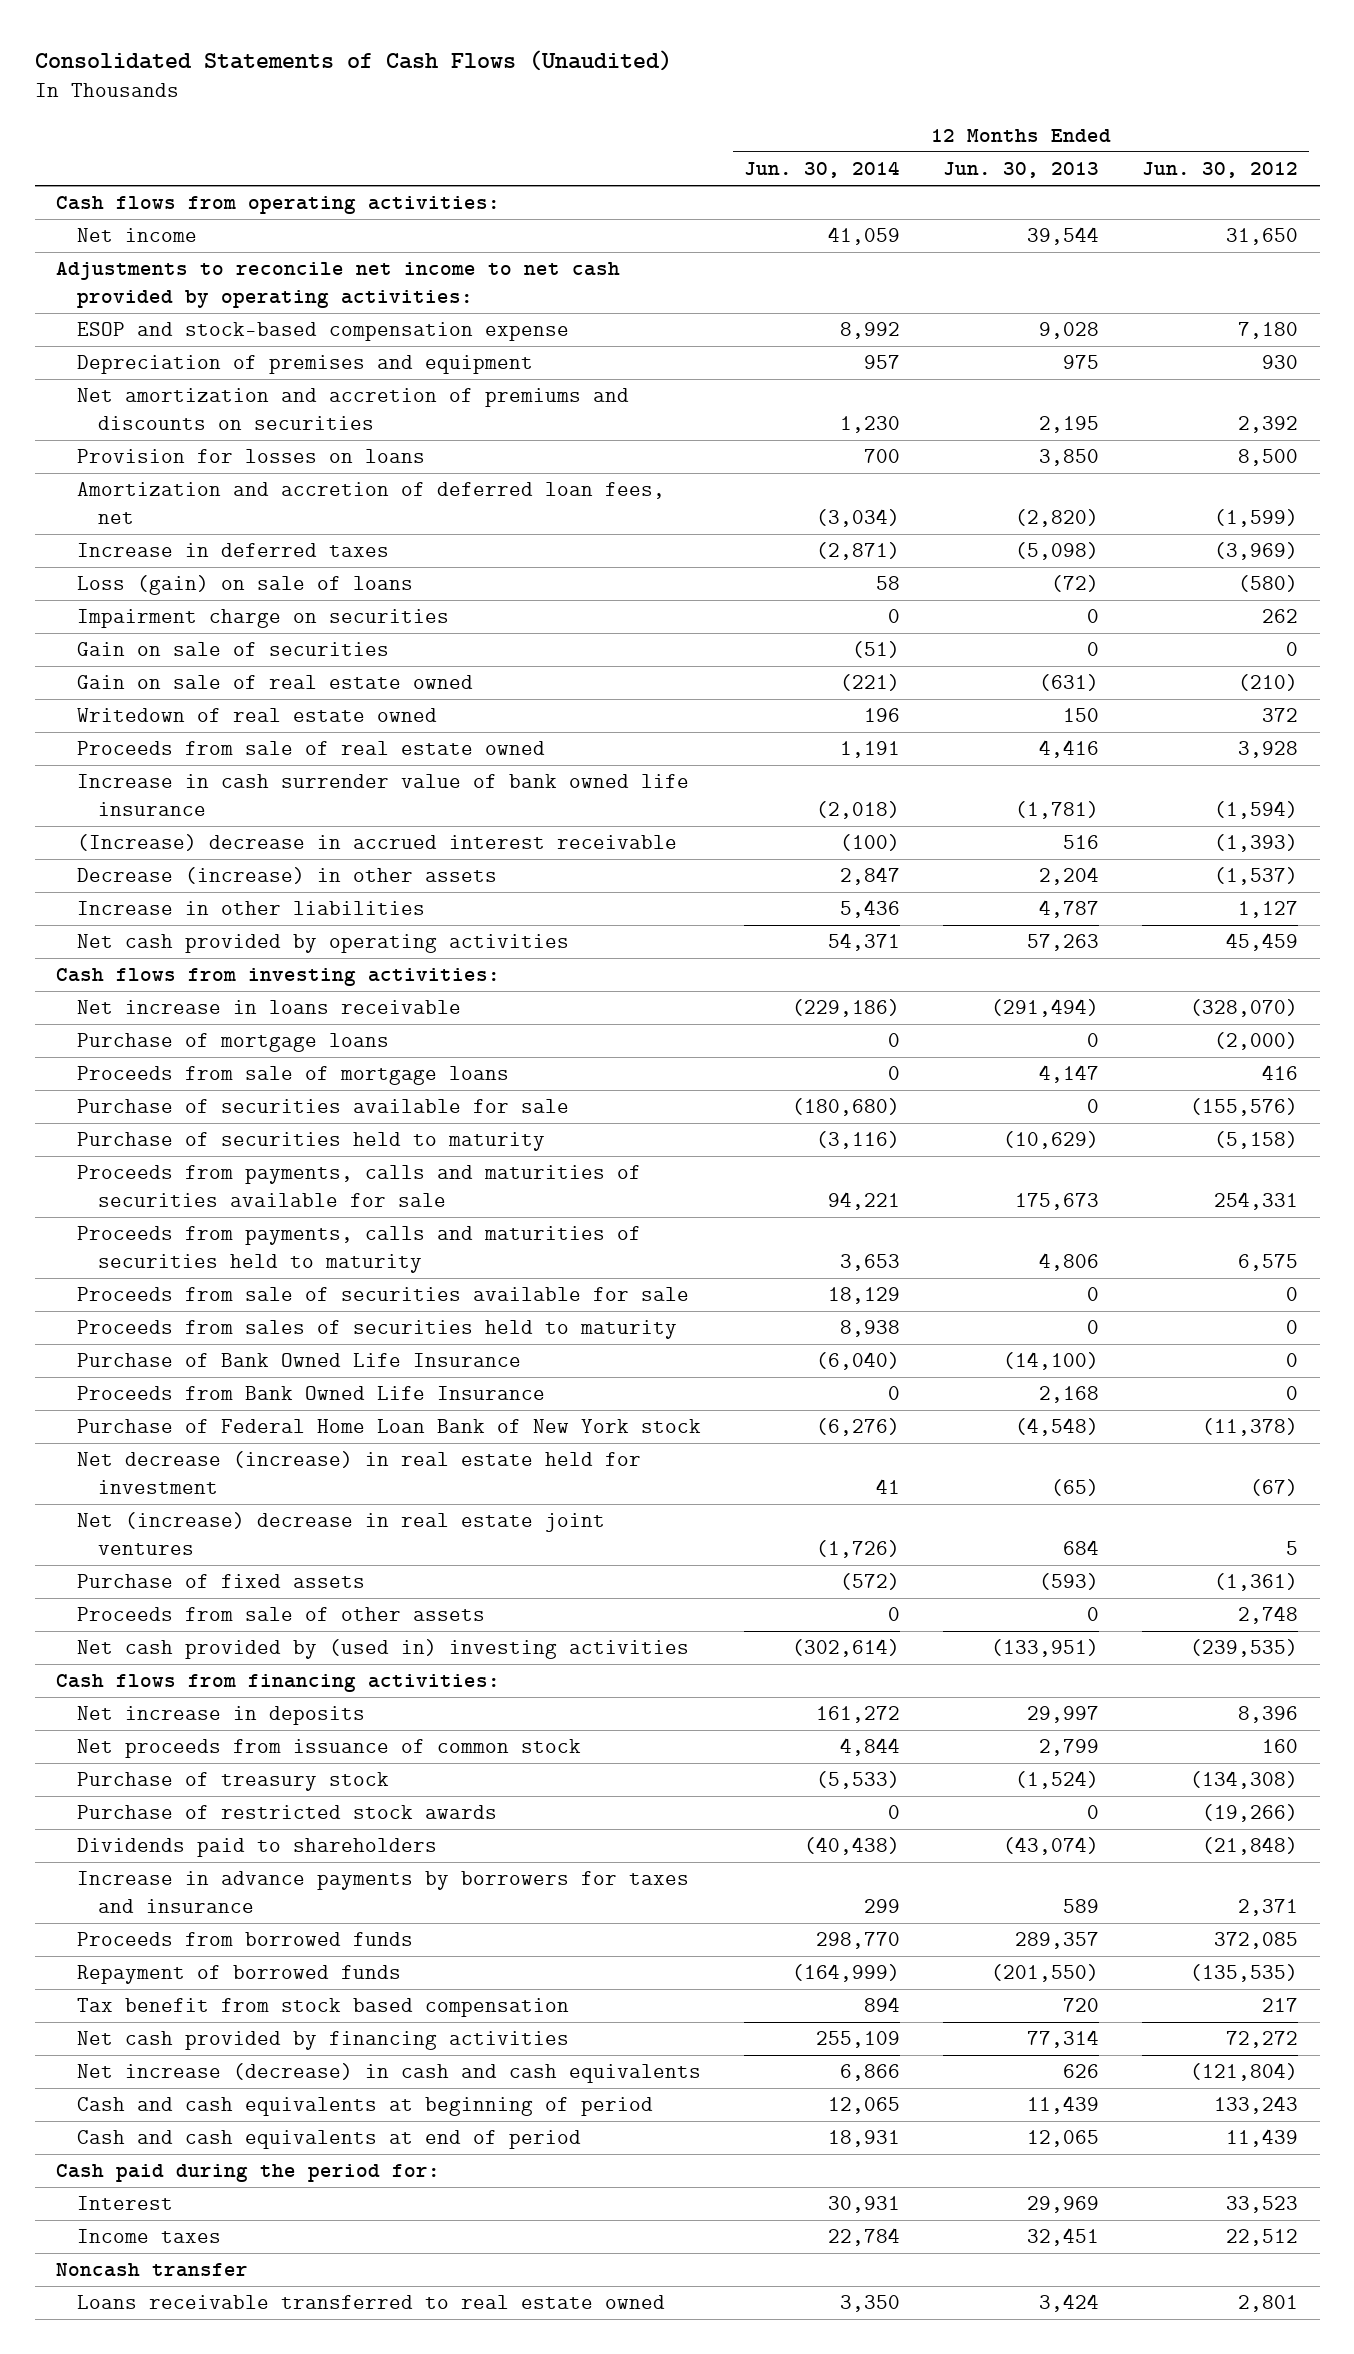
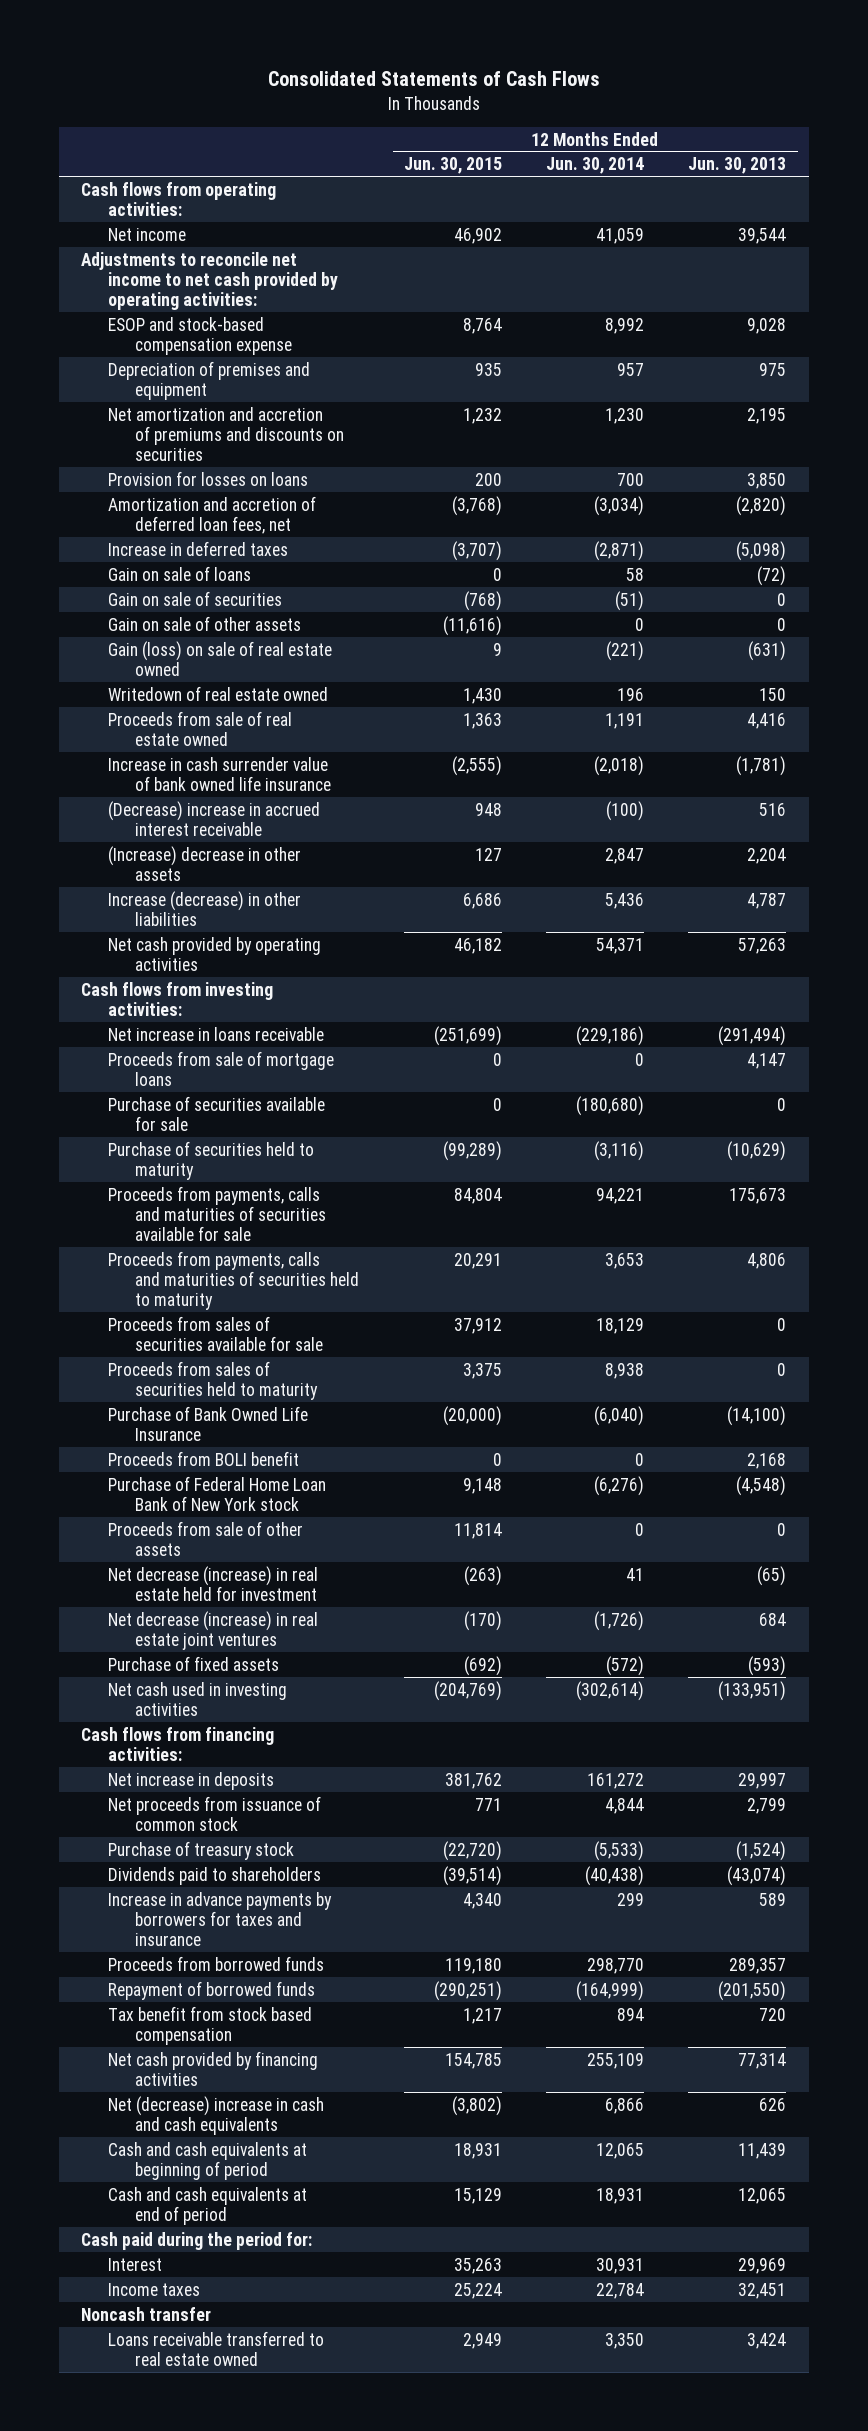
[34,50,672,72] Consolidated Statements of Cash Flows (Unaudited) -> [267,71,600,87] Consolidated Statements of Cash Flows
[1142,162,1299,179] Jun. 30, 2012 -> none
none -> [403,157,502,175] Jun. 30, 2015
[76,609,449,629] Impairment charge on securities -> none
[76,575,413,596] Loss (gain) on sale of loans -> [108,565,252,581] Gain on sale of loans
none -> [108,615,302,631] Gain on sale of other assets
[76,675,473,690] Gain on sale of real estate owned -> [108,640,333,676] Gain (loss) on sale of real estate owned
[76,834,677,852] (Increase) decrease in accrued interest receivable -> [108,800,321,836] (Decrease) increase in accrued interest receivable
[76,867,497,885] Decrease (increase) in other assets -> [108,845,302,881] (Increase) decrease in other assets
[76,901,425,916] Increase in other liabilities -> [108,890,302,926] Increase (decrease) in other liabilities
[76,1033,389,1053] Purchase of mortgage loans -> none
[76,1287,689,1302] Proceeds from sale of securities available for sale -> [108,1315,324,1351] Proceeds from sales of securities available for sale
[76,1386,545,1401] Proceeds from Bank Owned Life Insurance -> [108,1450,300,1466] Proceeds from BOLI benefit
[76,1607,485,1622] Proceeds from sale of other assets -> [108,1520,304,1556] Proceeds from sale of other assets
[76,1512,605,1555] Net (increase) decrease in real estate joint ventures -> [108,1610,319,1650] Net decrease (increase) in real estate joint ventures
[76,1639,689,1660] Net cash provided by (used in) investing activities -> [108,1681,288,1716] Net cash used in investing activities
[76,1805,497,1820] Purchase of restricted stock awards -> none
[76,2063,701,2084] Net increase (decrease) in cash and cash equivalents -> [108,2095,325,2135] Net (decrease) increase in cash and cash equivalents

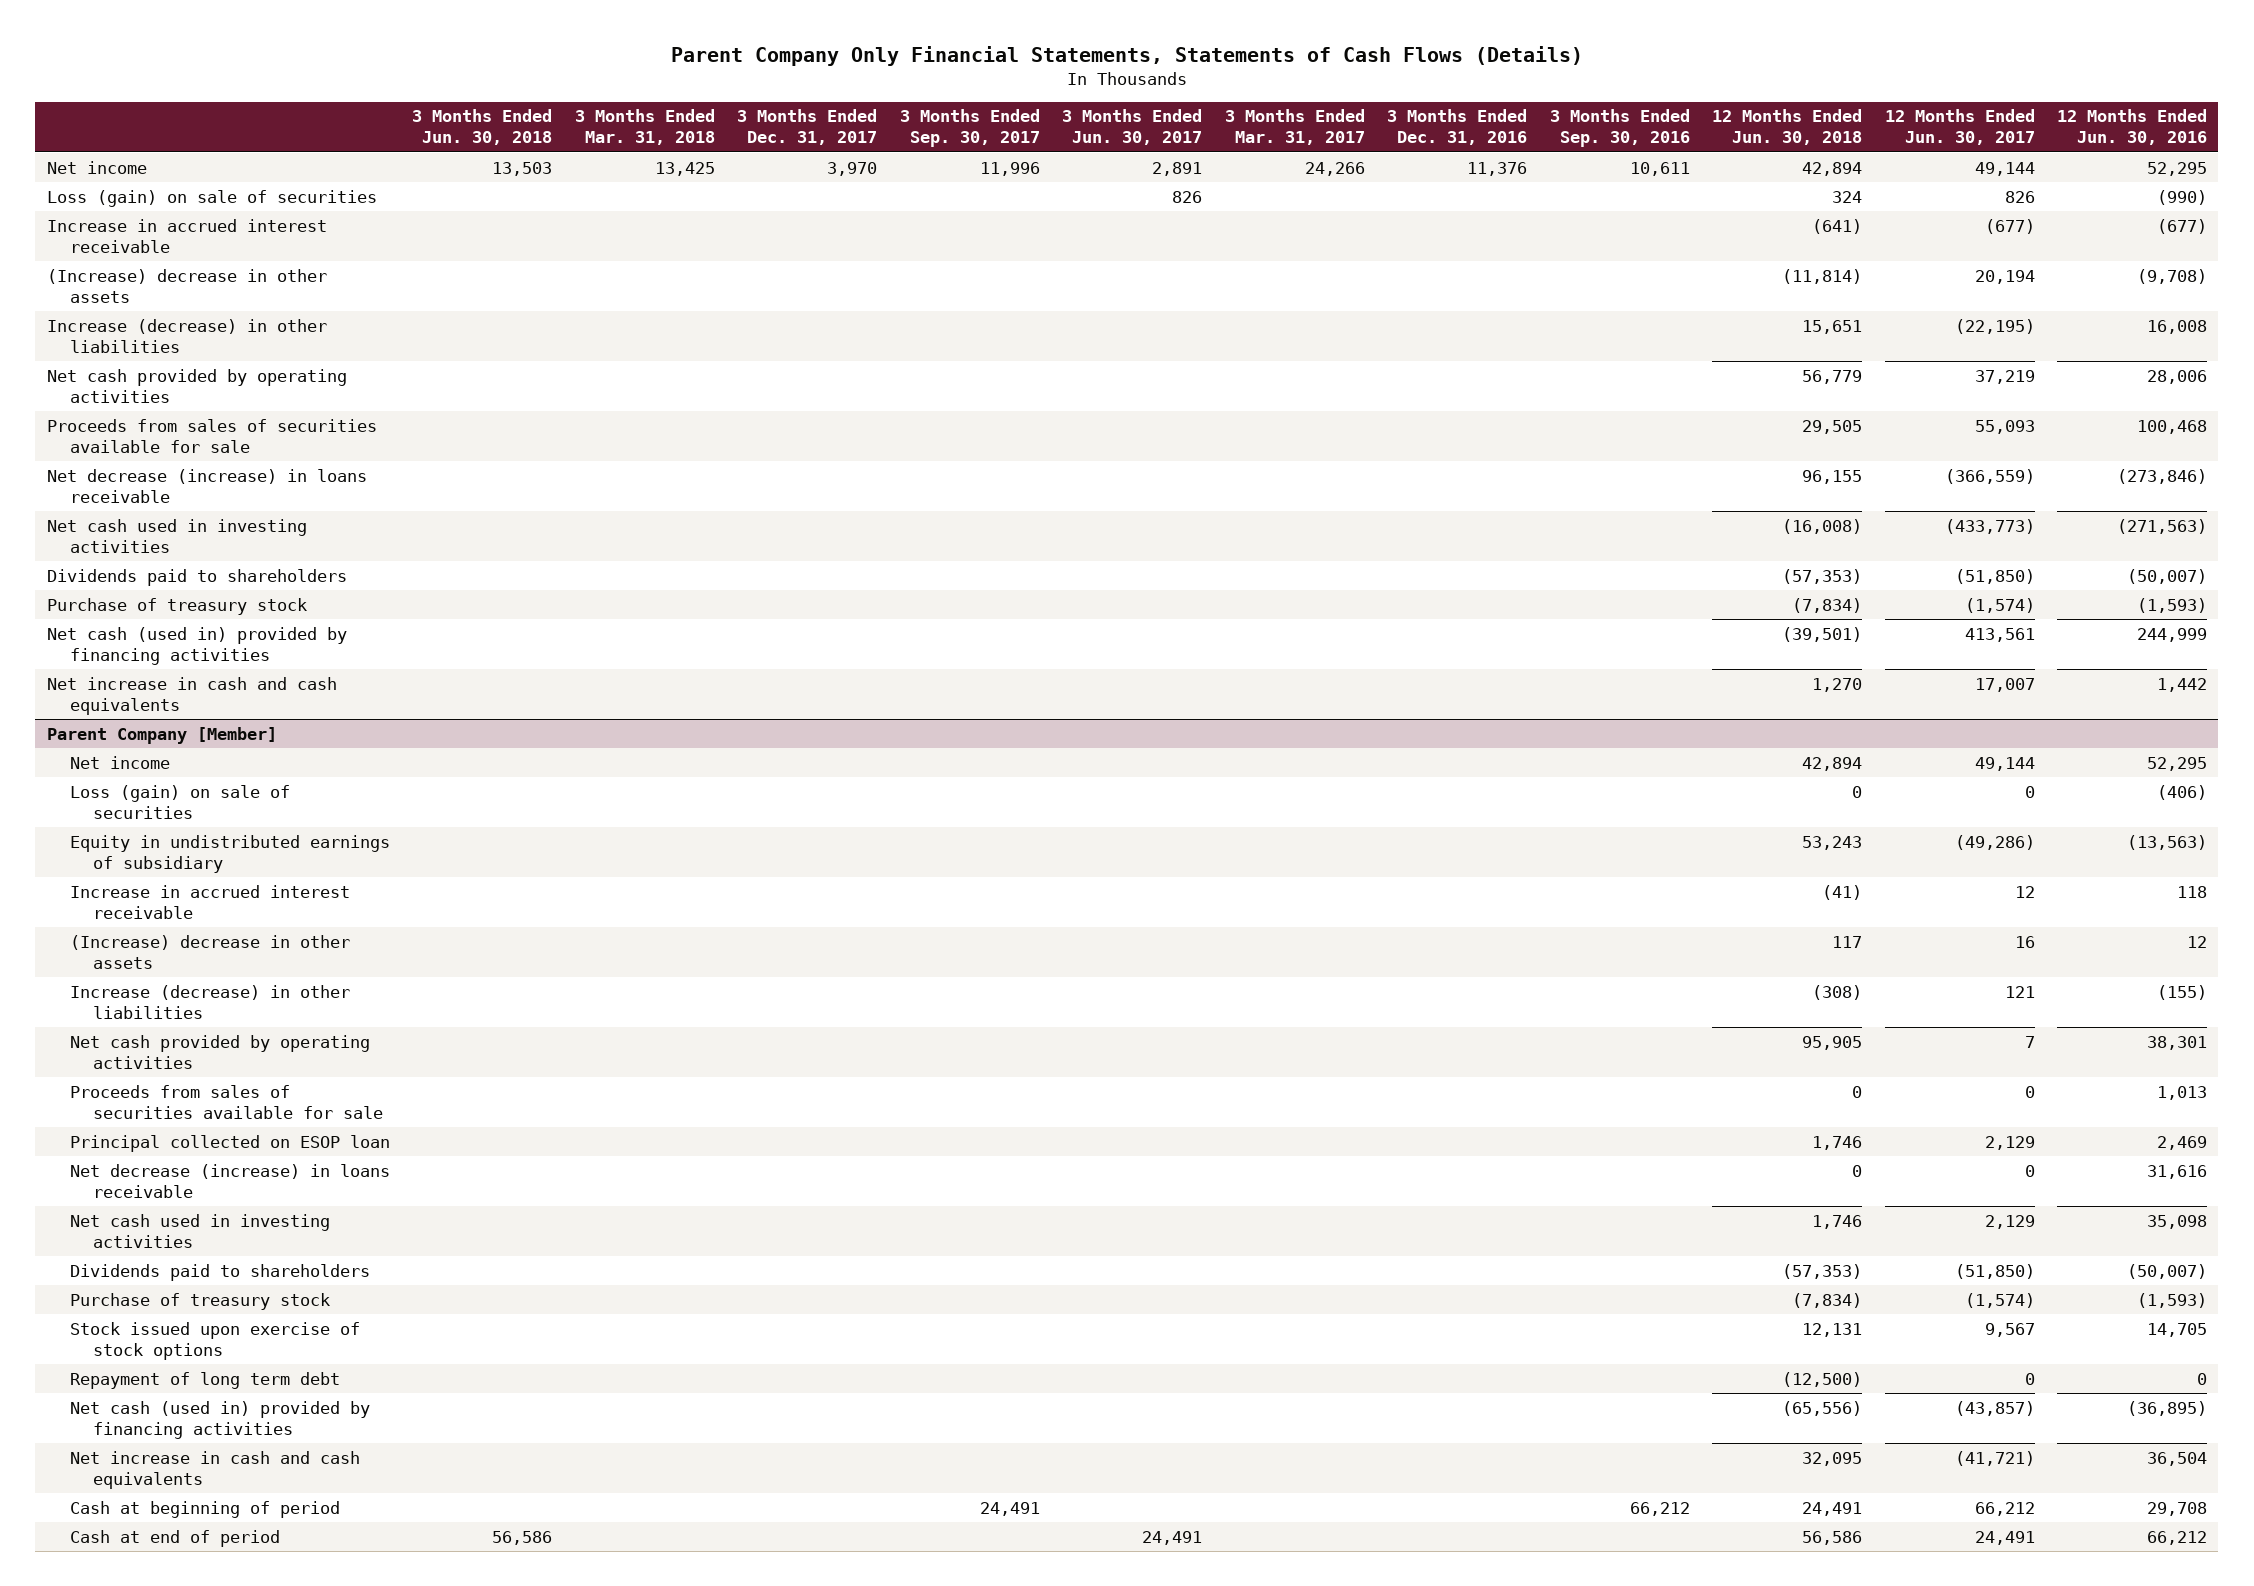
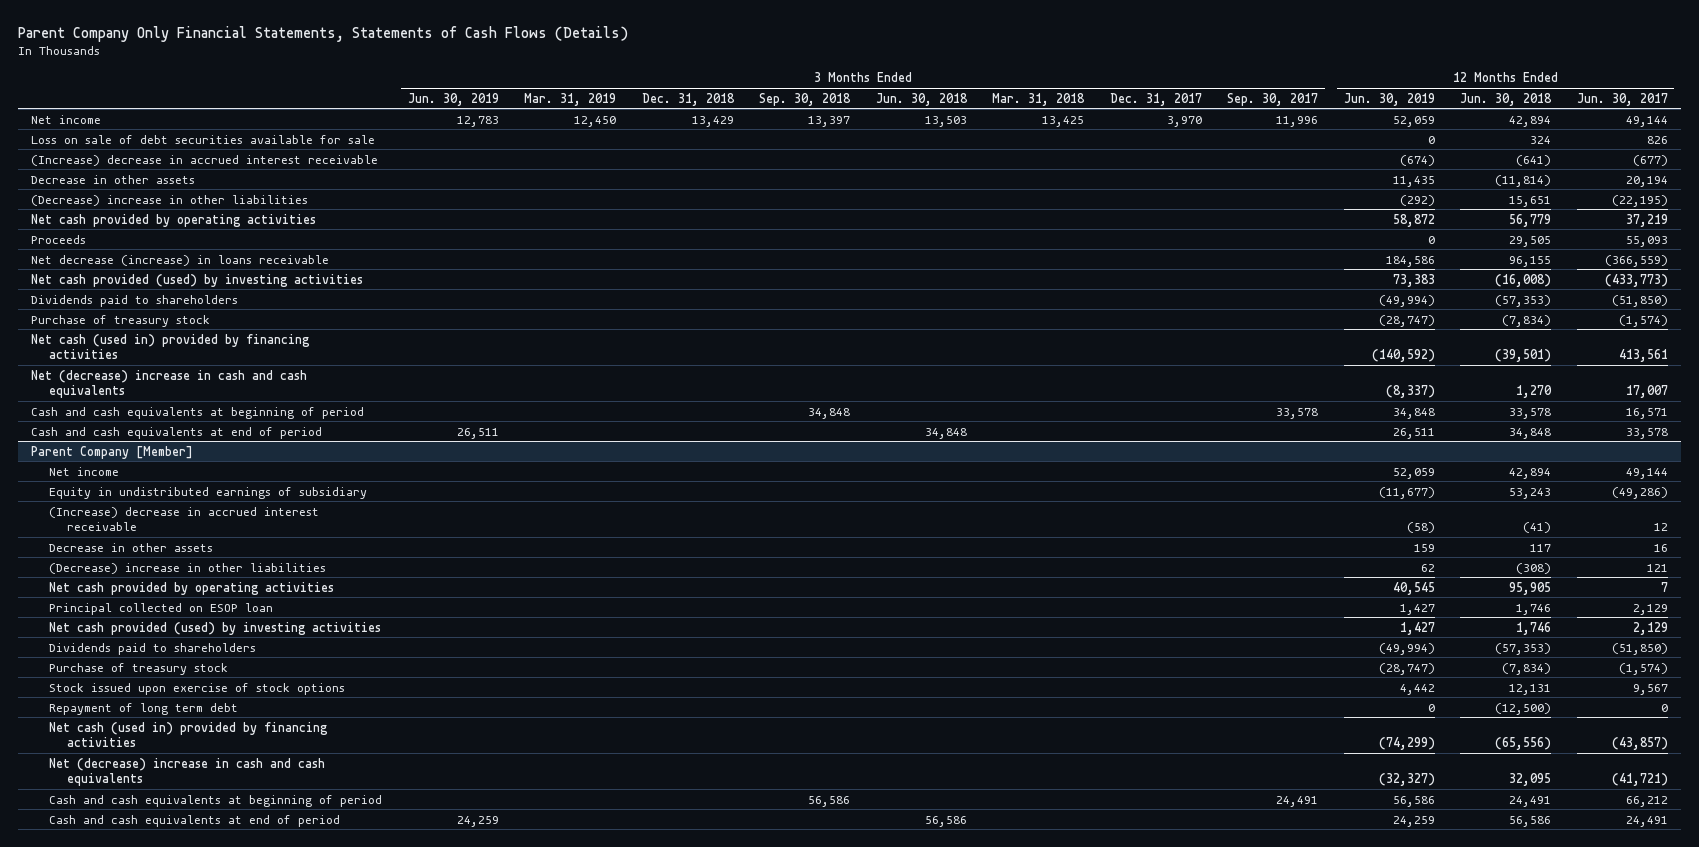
[1062,109,1203,146] 3 Months Ended Jun. 30, 2017 -> none
[1224,109,1365,146] 3 Months Ended Mar. 31, 2017 -> none
[1387,109,1528,146] 3 Months Ended Dec. 31, 2016 -> none
[1549,109,1690,148] 3 Months Ended Sep. 30, 2016 -> none
[2057,109,2208,146] 12 Months Ended Jun. 30, 2016 -> none
none -> [407,92,499,106] Jun. 30, 2019
none -> [524,92,617,106] Mar. 31, 2019
none -> [641,92,735,106] Dec. 31, 2018
none -> [759,92,852,106] Sep. 30, 2018
none -> [1343,92,1435,106] Jun. 30, 2019
[46,189,377,207] Loss (gain) on sale of securities -> [31,134,376,144] Loss on sale of debt securities available for sale
[46,218,327,253] Increase in accrued interest receivable -> [31,154,379,166] (Increase) decrease in accrued interest receivable
[46,268,327,303] (Increase) decrease in other assets -> [31,174,196,184] Decrease in other assets
[46,318,327,353] Increase (decrease) in other liabilities -> [31,194,309,206] (Decrease) increase in other liabilities
[46,418,377,453] Proceeds from sales of securities available for sale -> [31,234,87,244] Proceeds
[46,518,307,553] Net cash used in investing activities -> [31,273,364,287] Net cash provided (used) by investing activities
[46,676,337,715] Net increase in cash and cash equivalents -> [31,369,308,398] Net (decrease) increase in cash and cash equivalents
none -> [31,406,365,419] Cash and cash equivalents at beginning of period
none -> [31,426,323,439] Cash and cash equivalents at end of period
[70,784,291,819] Loss (gain) on sale of securities -> none
[70,884,351,919] Increase in accrued interest receivable -> [49,506,320,531] (Increase) decrease in accrued interest receivable
[70,934,351,969] (Increase) decrease in other assets -> [49,542,214,552] Decrease in other assets
[70,984,351,1019] Increase (decrease) in other liabilities -> [49,562,327,574] (Decrease) increase in other liabilities
[70,1084,384,1119] Proceeds from sales of securities available for sale -> none
[70,1163,391,1198] Net decrease (increase) in loans receivable -> none
[70,1213,331,1248] Net cash used in investing activities -> [49,621,382,635] Net cash provided (used) by investing activities
[70,1450,361,1489] Net increase in cash and cash equivalents -> [49,757,326,786] Net (decrease) increase in cash and cash equivalents
[70,1500,341,1518] Cash at beginning of period -> [49,794,383,807] Cash and cash equivalents at beginning of period
[70,1529,281,1547] Cash at end of period -> [49,814,341,827] Cash and cash equivalents at end of period

